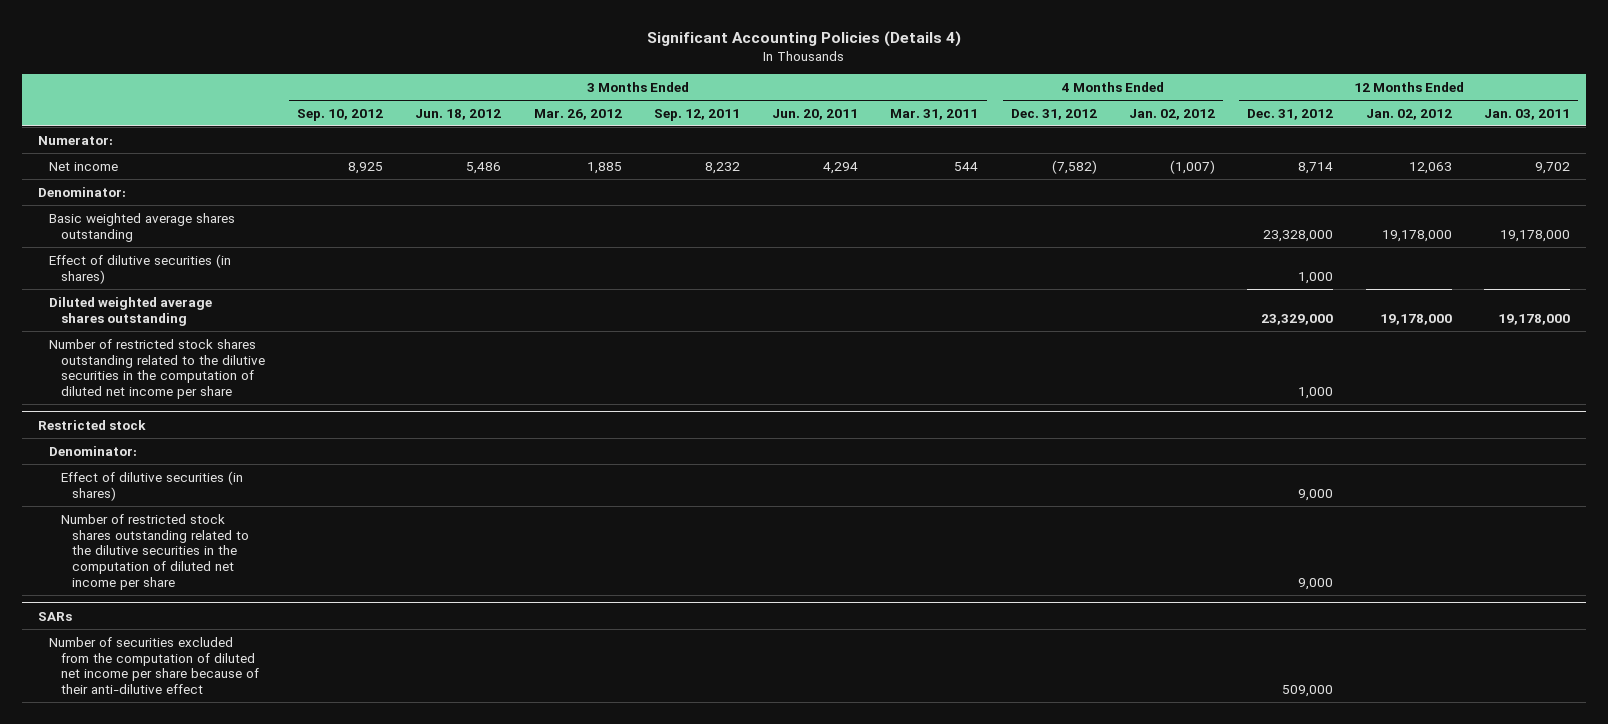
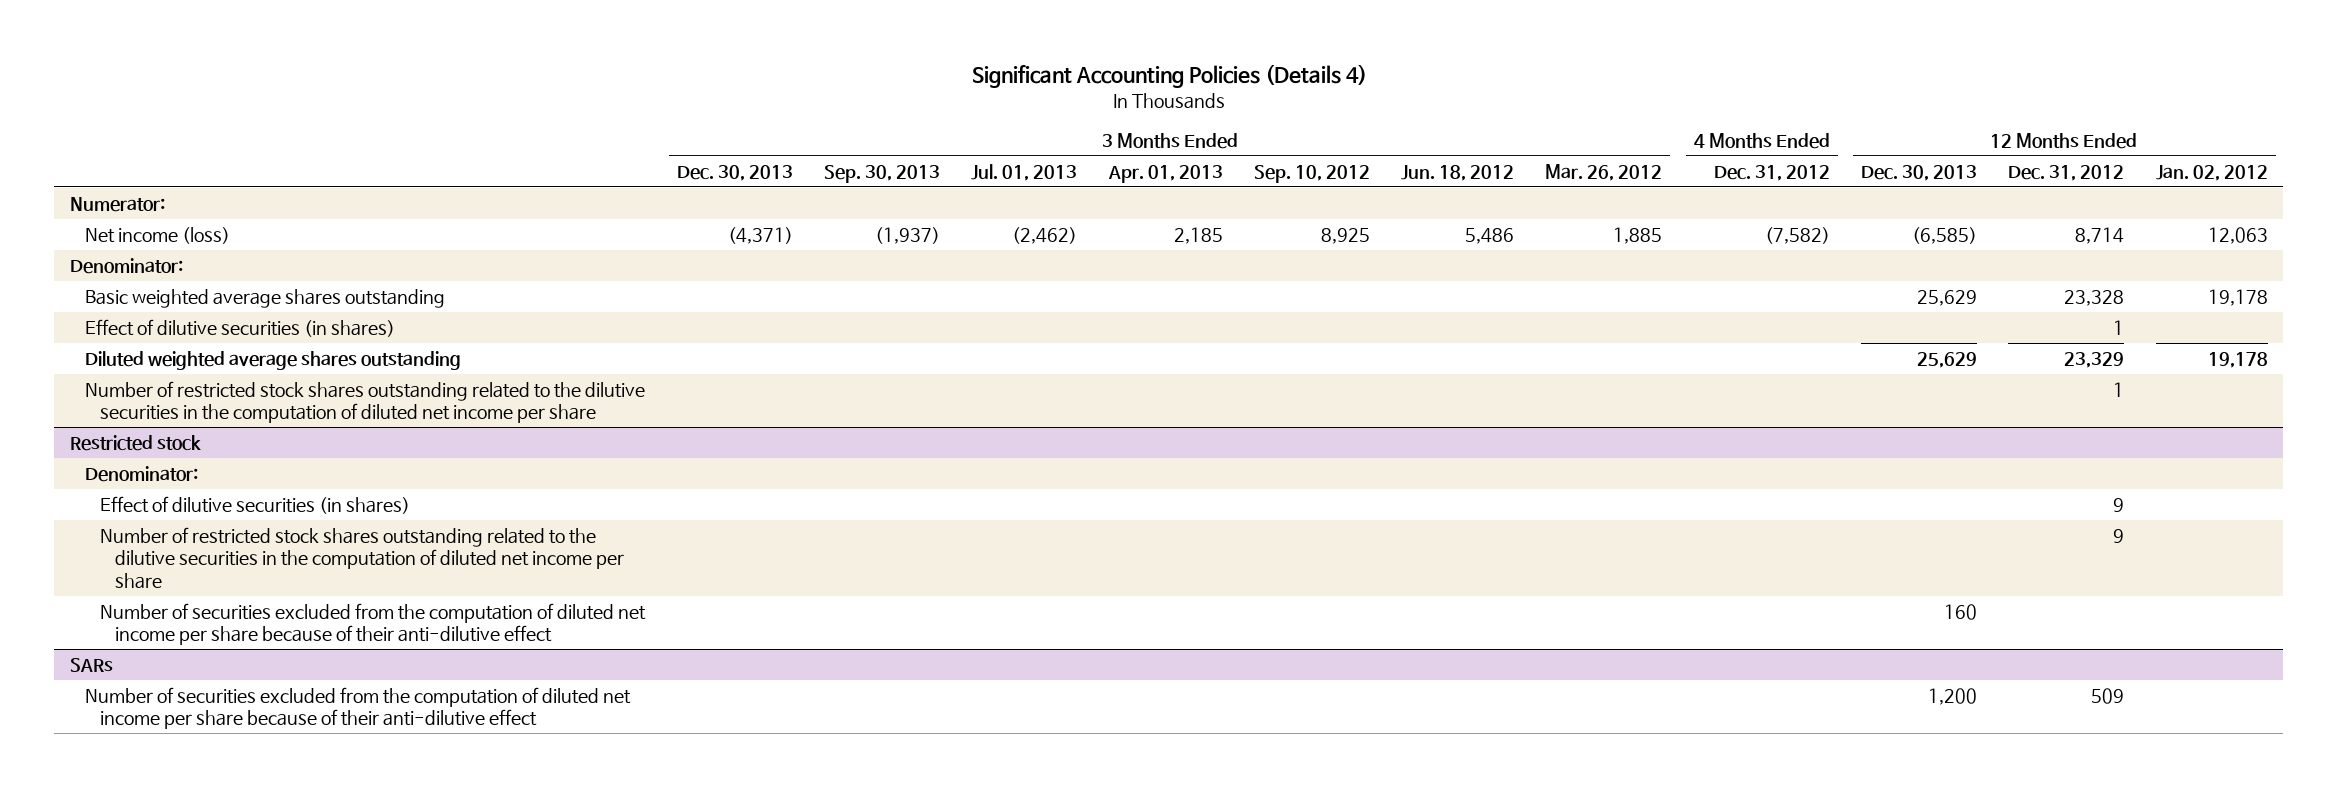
[653,108,740,121] Sep. 12, 2011 -> none
[772,108,859,120] Jun. 20, 2011 -> none
[890,108,979,120] Mar. 31, 2011 -> none
[1129,108,1216,120] Jan. 02, 2012 -> none
[1483,108,1570,120] Jan. 03, 2011 -> none
none -> [676,164,793,181] Dec. 30, 2013
none -> [823,164,940,183] Sep. 30, 2013
none -> [971,163,1078,181] Jul. 01, 2013
none -> [1107,164,1223,183] Apr. 01, 2013
none -> [1861,164,1978,181] Dec. 30, 2013
[49,161,119,171] Net income -> [84,227,230,245] Net income (loss)
[1263,229,1334,242] 23,328,000 -> [2064,290,2125,307] 23,328
[1381,229,1452,242] 19,178,000 -> [2207,289,2268,307] 19,178
[1298,271,1334,284] 1,000 -> [2113,320,2125,336] 1
[1261,313,1334,325] 23,329,000 -> [2064,352,2125,369] 23,329
[1379,313,1452,325] 19,178,000 -> [2207,352,2268,369] 19,178
[1298,387,1334,400] 1,000 -> [2113,382,2125,398] 1
[1298,488,1334,501] 9,000 -> [2113,498,2125,513] 9
[1298,578,1334,591] 9,000 -> [2113,529,2125,544] 9
none -> [100,603,647,646] Number of securities excluded from the computation of diluted net income per share because of their anti-dilutive effect
[1282,685,1334,698] 509,000 -> [2091,688,2125,705] 509

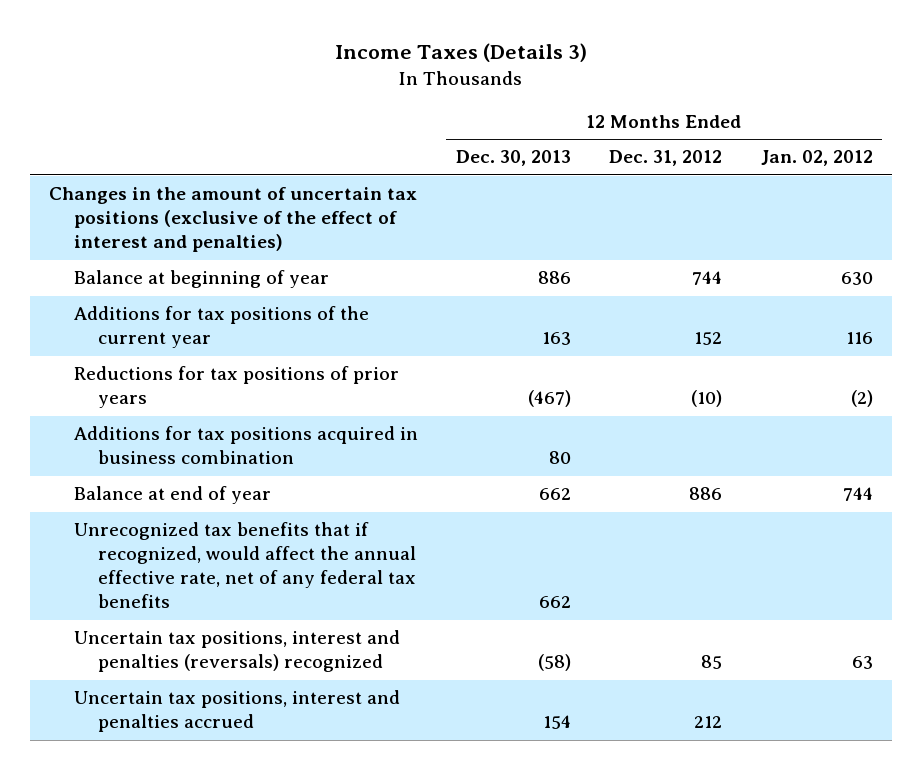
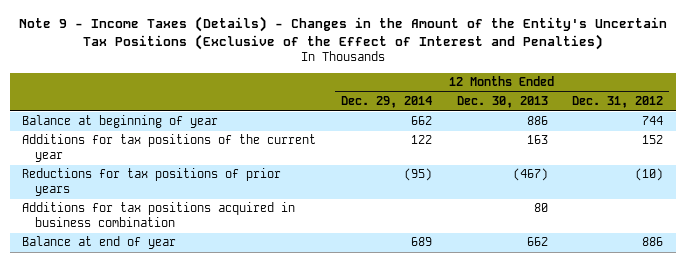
[334,43,587,63] Income Taxes (Details 3) -> [18,15,667,50] Note 9 - Income Taxes (Details) - Changes in the Amount of the Entity's Uncertain Tax Positions (Exclusive of the Effect of Interest and Penalties)
[760,150,873,167] Jan. 02, 2012 -> none
none -> [341,96,433,109] Dec. 29, 2014
[49,187,418,253] Changes in the amount of uncertain tax positions (exclusive of the effect of interest and penalties) -> none
[73,522,416,609] Unrecognized tax benefits that if recognized, would affect the annual effective rate, net of any federal tax benefits -> none
[73,630,400,673] Uncertain tax positions, interest and penalties (reversals) recognized -> none
[73,690,400,733] Uncertain tax positions, interest and penalties accrued -> none

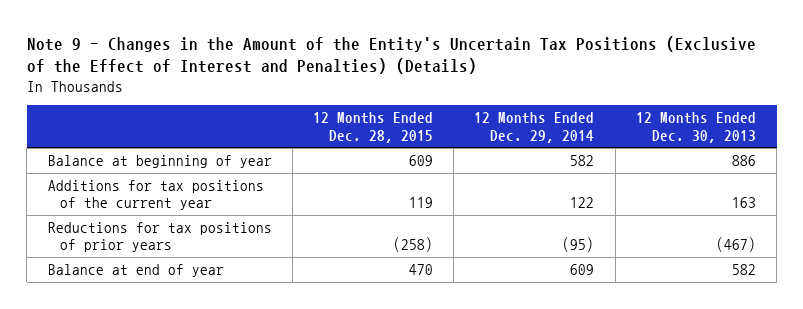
[18,15,667,50] Note 9 - Income Taxes (Details) - Changes in the Amount of the Entity's Uncertain Tax Positions (Exclusive of the Effect of Interest and Penalties) -> [26,36,756,75] Note 9 - Changes in the Amount of the Entity's Uncertain Tax Positions (Exclusive of the Effect of Interest and Penalties) (Details)
[572,96,664,109] Dec. 31, 2012 -> none
none -> [312,112,433,143] 12 Months Ended Dec. 28, 2015
[411,116,433,126] 662 -> [570,154,595,166] 582
[22,202,296,228] Additions for tax positions acquired in business combination -> none
[411,237,433,247] 689 -> [570,263,595,275] 609
[526,237,548,247] 662 -> [731,263,756,275] 582

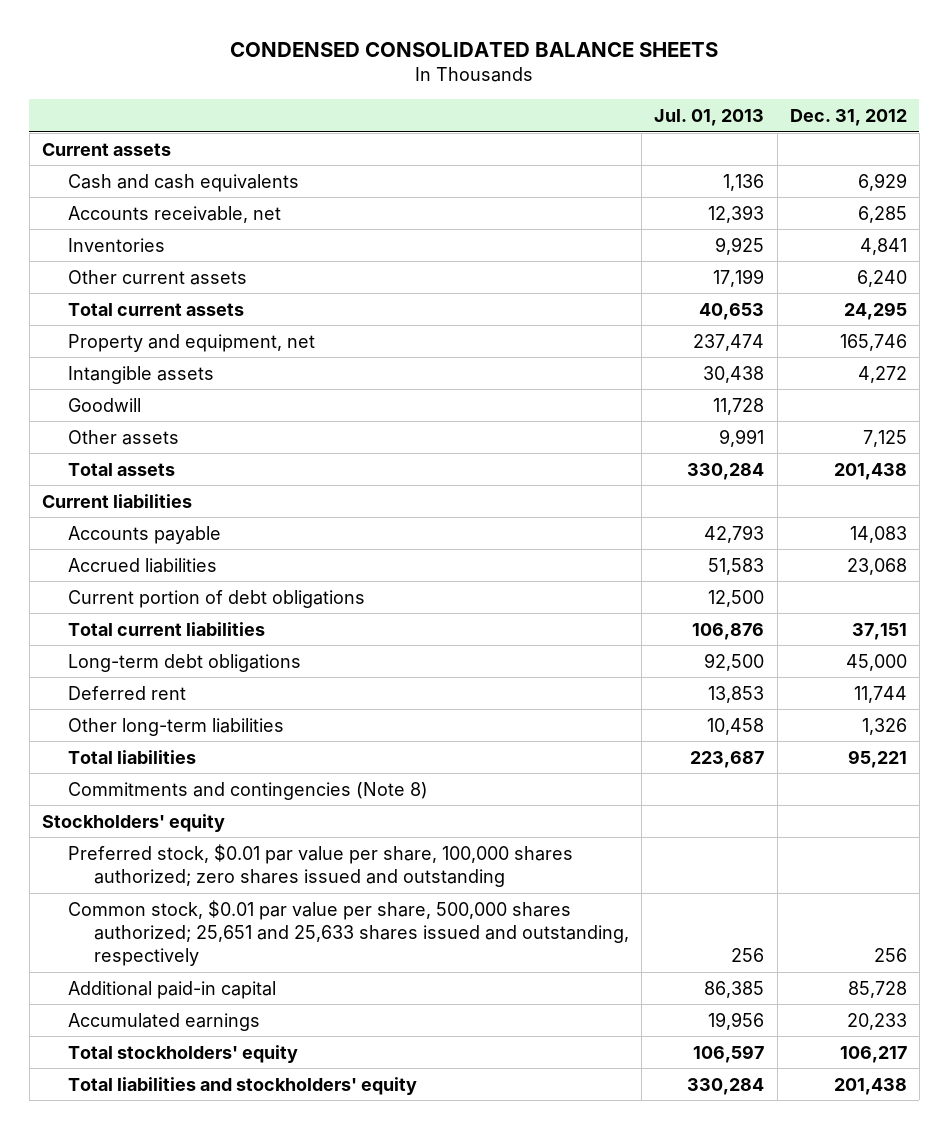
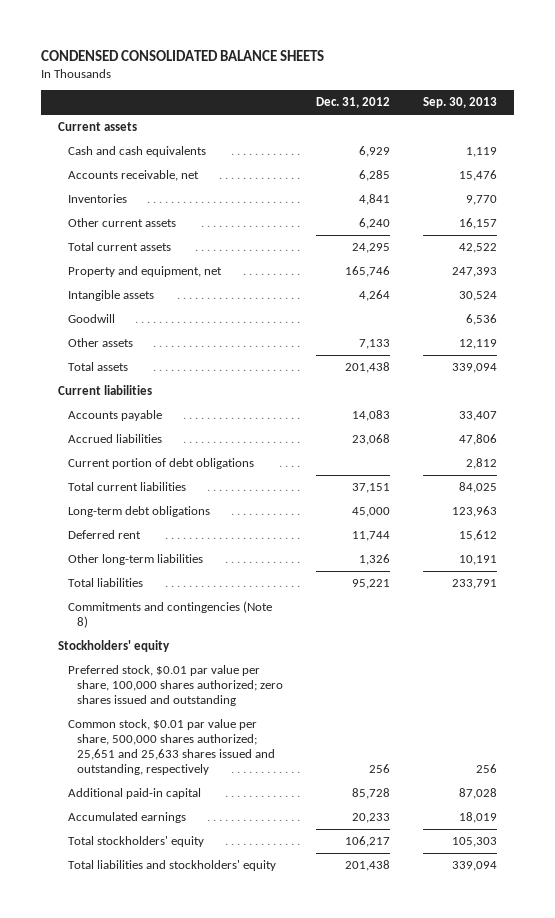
[654,109,765,127] Jul. 01, 2013 -> none
none -> [423,97,498,109] Sep. 30, 2013
[857,365,907,383] 4,272 -> [359,290,391,302] 4,264
[862,429,907,447] 7,125 -> [359,339,391,350] 7,133

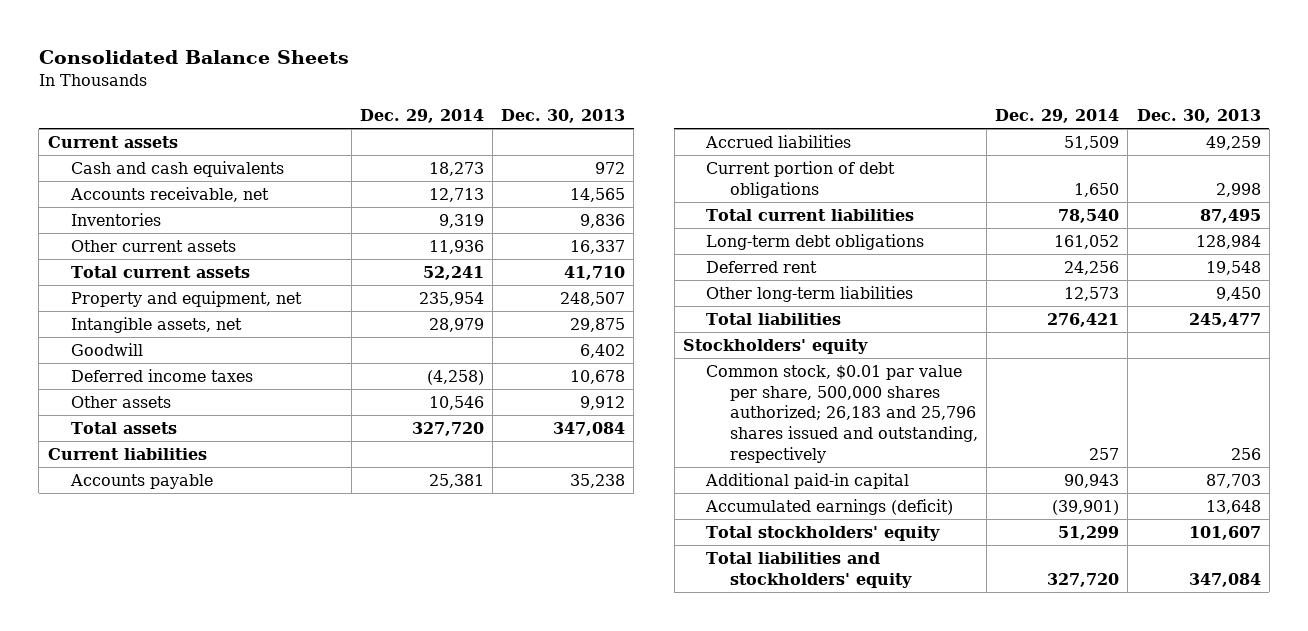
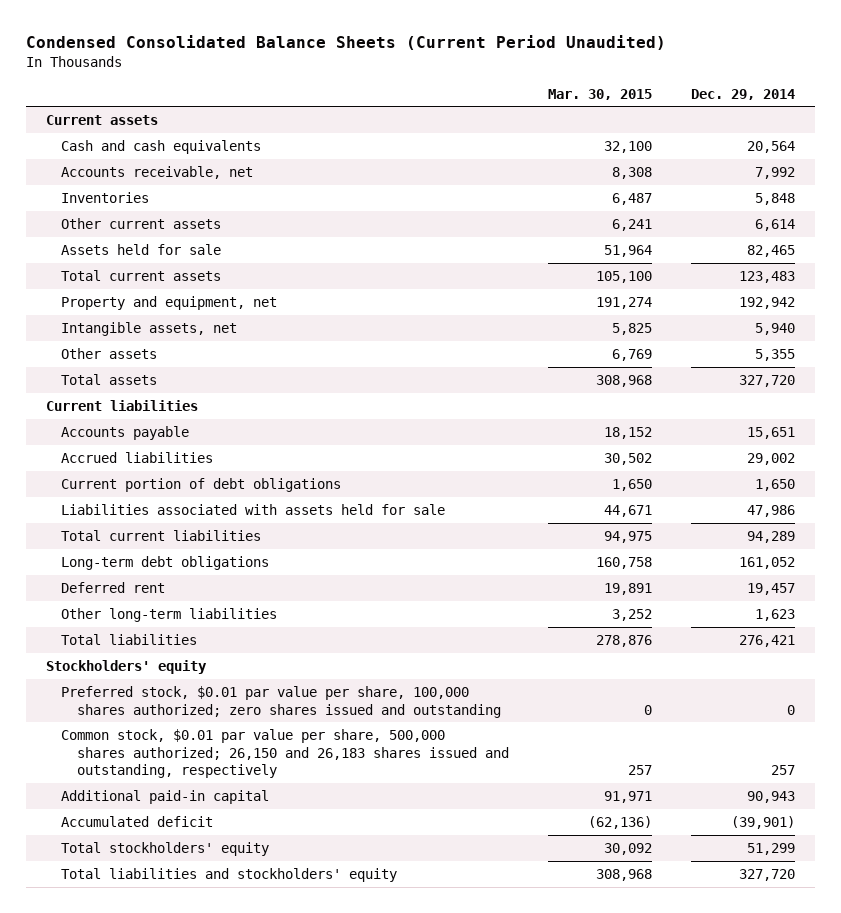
[38,49,349,64] Consolidated Balance Sheets -> [26,34,667,50] Condensed Consolidated Balance Sheets (Current Period Unaudited)
[501,108,626,123] Dec. 30, 2013 -> none
none -> [548,88,653,100] Mar. 30, 2015
[70,343,143,357] Goodwill -> none
[70,369,253,383] Deferred income taxes -> none
[428,162,484,177] 18,273 -> [747,140,796,153] 20,564
[428,188,484,203] 12,713 -> [755,166,796,179] 7,992
[438,214,484,229] 9,319 -> [755,192,796,205] 5,848
[428,240,484,255] 11,936 -> [755,218,796,231] 6,614
none -> [61,243,222,255] Assets held for sale
[422,266,484,281] 52,241 -> [739,270,796,283] 123,483
[418,292,484,307] 235,954 -> [739,296,796,309] 192,942
[428,318,484,333] 28,979 -> [755,322,796,335] 5,940
[428,396,484,411] 10,546 -> [755,348,796,361] 5,355
[428,474,484,489] 25,381 -> [747,426,796,439] 15,651
[1064,136,1120,151] 51,509 -> [747,452,796,465] 29,002
none -> [61,503,446,515] Liabilities associated with assets held for sale
[1058,209,1120,224] 78,540 -> [747,530,796,543] 94,289
[1064,261,1120,276] 24,256 -> [747,582,796,595] 19,457
[1064,287,1120,302] 12,573 -> [755,608,796,621] 1,623
none -> [61,685,502,718] Preferred stock, $0.01 par value per share, 100,000 shares authorized; zero shares issued and outstanding
[706,365,978,463] Common stock, $0.01 par value per share, 500,000 shares authorized; 26,183 and 25,796 shares issued and outstanding, respectively -> [61,728,510,779] Common stock, $0.01 par value per share, 500,000 shares authorized; 26,150 and 26,183 shares issued and outstanding, respectively
[705,499,954,516] Accumulated earnings (deficit) -> [61,815,214,827] Accumulated deficit

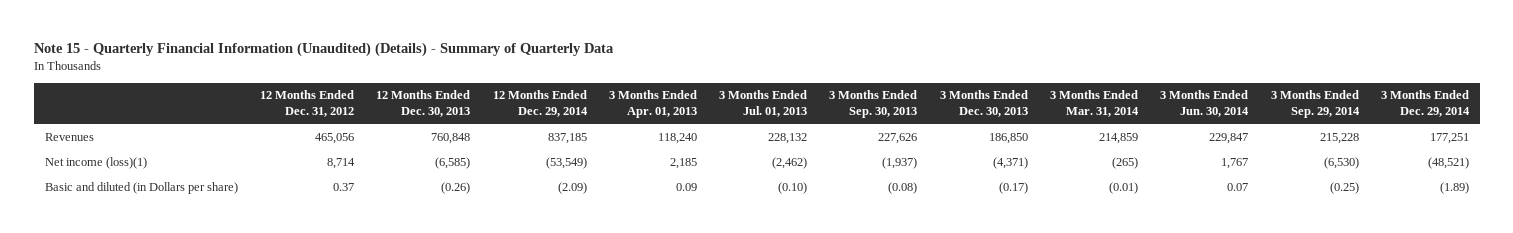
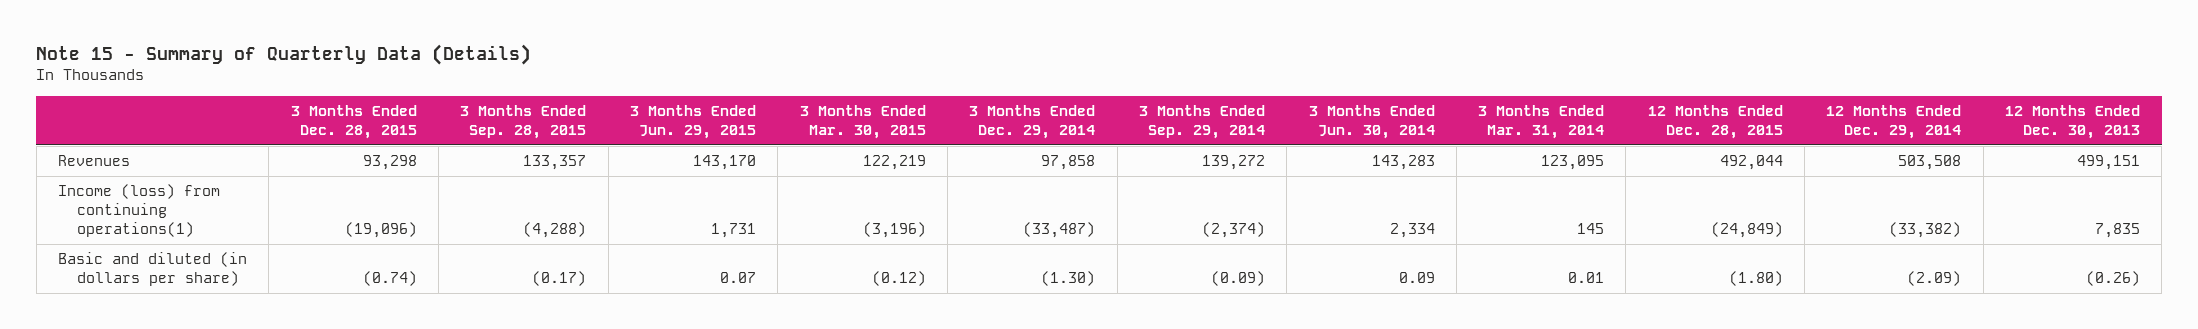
[33,42,614,58] Note 15 - Quarterly Financial Information (Unaudited) (Details) - Summary of Quarterly Data -> [36,43,532,65] Note 15 - Summary of Quarterly Data (Details)
[259,90,354,118] 12 Months Ended Dec. 31, 2012 -> none
[608,90,697,119] 3 Months Ended Apr. 01, 2013 -> none
[719,90,808,118] 3 Months Ended Jul. 01, 2013 -> none
[829,90,918,119] 3 Months Ended Sep. 30, 2013 -> none
[939,90,1028,118] 3 Months Ended Dec. 30, 2013 -> none
none -> [290,104,417,139] 3 Months Ended Dec. 28, 2015
none -> [460,104,587,139] 3 Months Ended Sep. 28, 2015
none -> [629,104,756,139] 3 Months Ended Jun. 29, 2015
none -> [799,104,926,139] 3 Months Ended Mar. 30, 2015
none -> [1647,104,1783,139] 12 Months Ended Dec. 28, 2015
[44,156,147,169] Net income (loss)(1) -> none
[431,132,471,144] 760,848 -> [2077,155,2141,171] 499,151
[547,132,587,144] 837,185 -> [1898,155,1962,171] 503,508
[1098,132,1138,144] 214,859 -> [1541,155,1605,171] 123,095
[1209,132,1249,144] 229,847 -> [1371,155,1435,171] 143,283
[1319,132,1359,144] 215,228 -> [1201,155,1265,171] 139,272
[1429,132,1469,144] 177,251 -> [1041,155,1096,171] 97,858
none -> [57,184,220,238] Income (loss) from continuing operations(1)
[44,181,238,194] Basic and diluted (in Dollars per share) -> [57,252,247,287] Basic and diluted (in dollars per share)
[1108,181,1138,194] (0.01) -> [1568,272,1605,284] 0.01
[1227,182,1249,191] 0.07 -> [1398,272,1435,284] 0.09
[1329,181,1359,194] (0.25) -> [1210,271,1265,287] (0.09)
[1439,181,1469,194] (1.89) -> [1041,271,1096,287] (1.30)

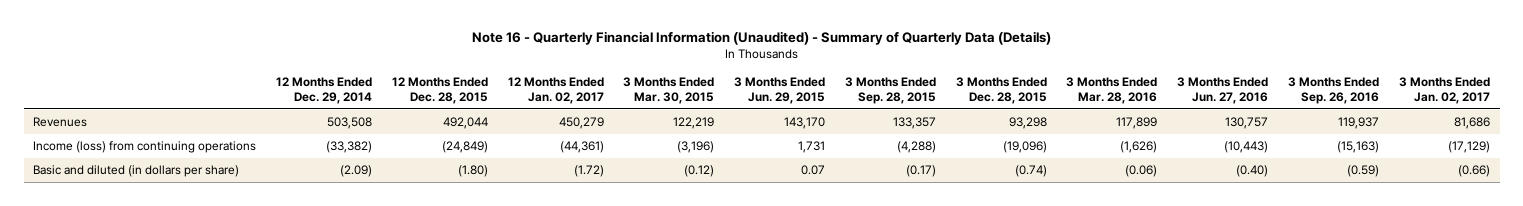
[36,43,532,65] Note 15 - Summary of Quarterly Data (Details) -> [471,30,1051,45] Note 16 - Quarterly Financial Information (Unaudited) - Summary of Quarterly Data (Details)
[969,104,1096,139] 3 Months Ended Dec. 29, 2014 -> none
[1138,104,1265,139] 3 Months Ended Sep. 29, 2014 -> none
[1308,104,1435,139] 3 Months Ended Jun. 30, 2014 -> none
[1478,104,1605,139] 3 Months Ended Mar. 31, 2014 -> none
[2005,104,2141,139] 12 Months Ended Dec. 30, 2013 -> none
none -> [507,76,604,105] 12 Months Ended Jan. 02, 2017
none -> [1066,76,1158,105] 3 Months Ended Mar. 28, 2016
none -> [1177,76,1269,105] 3 Months Ended Jun. 27, 2016
none -> [1287,76,1379,105] 3 Months Ended Sep. 26, 2016
none -> [1398,76,1490,105] 3 Months Ended Jan. 02, 2017
[57,184,220,238] Income (loss) from continuing operations(1) -> [33,141,257,154] Income (loss) from continuing operations

